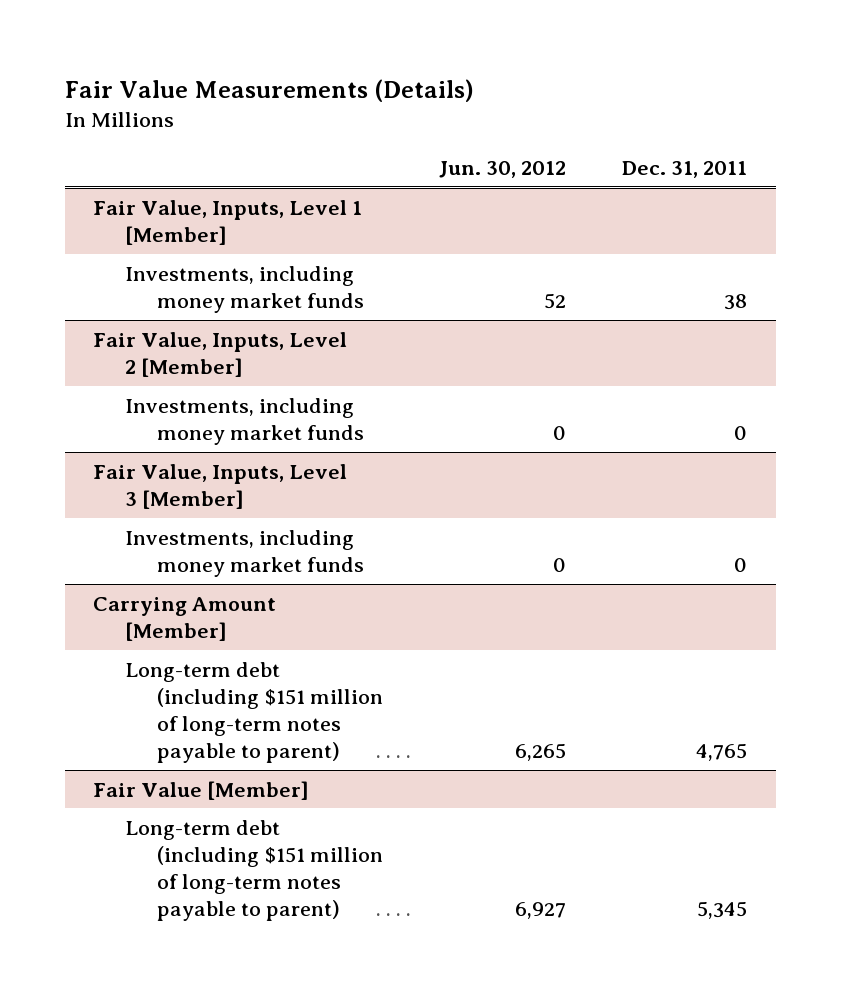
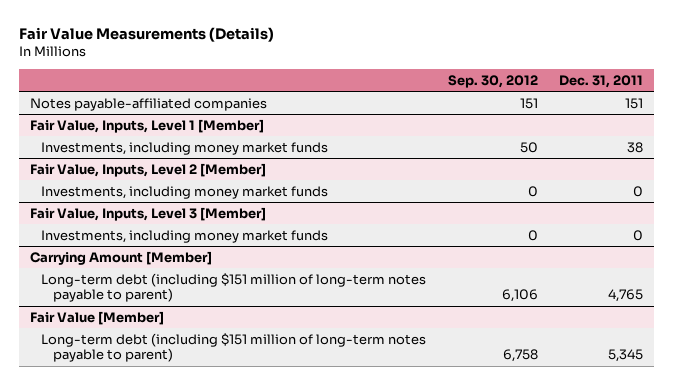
[439,160,567,178] Jun. 30, 2012 -> none
none -> [447,74,538,88] Sep. 30, 2012
none -> [29,97,267,111] Notes payable-affiliated companies

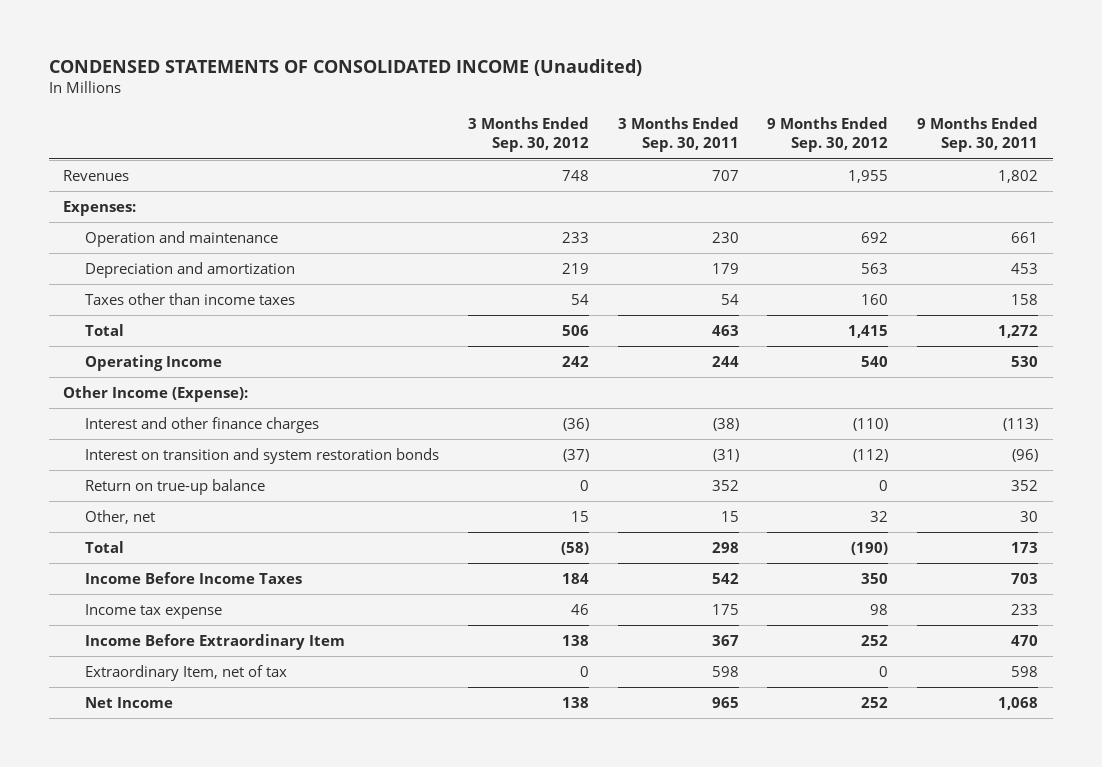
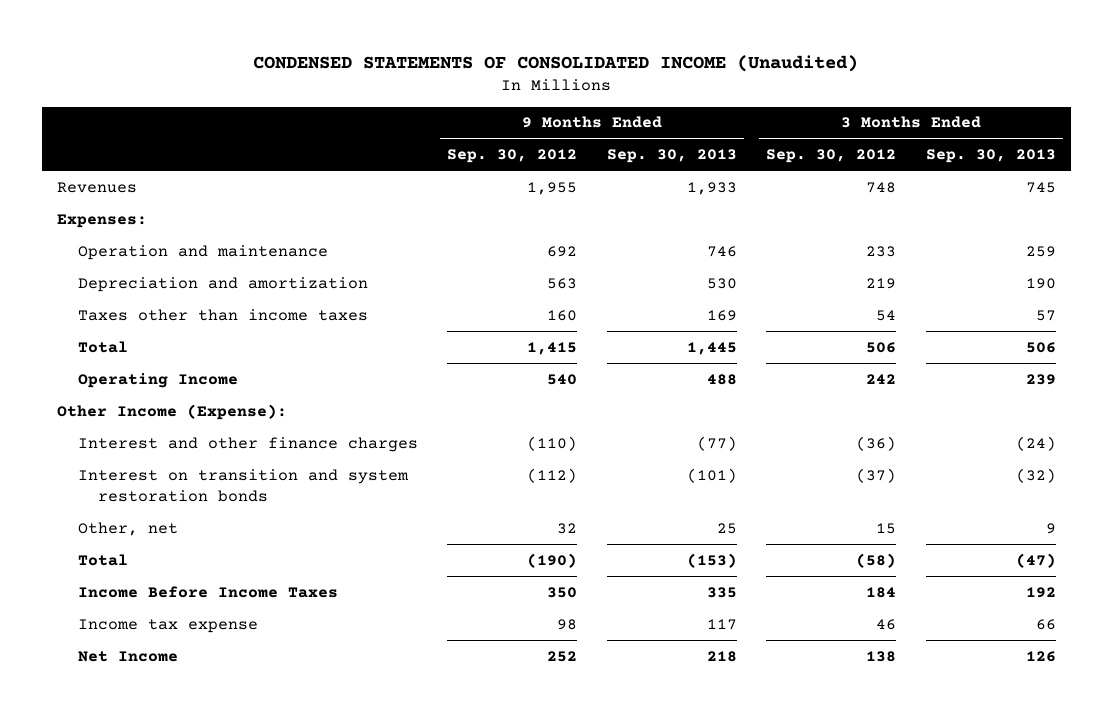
[617,117,739,153] 3 Months Ended Sep. 30, 2011 -> none
[917,117,1039,153] 9 Months Ended Sep. 30, 2011 -> none
none -> [606,149,737,164] Sep. 30, 2013
none -> [925,149,1056,164] Sep. 30, 2013
[84,478,265,495] Return on true-up balance -> none
[84,633,345,650] Income Before Extraordinary Item -> none
[84,664,287,681] Extraordinary Item, net of tax -> none

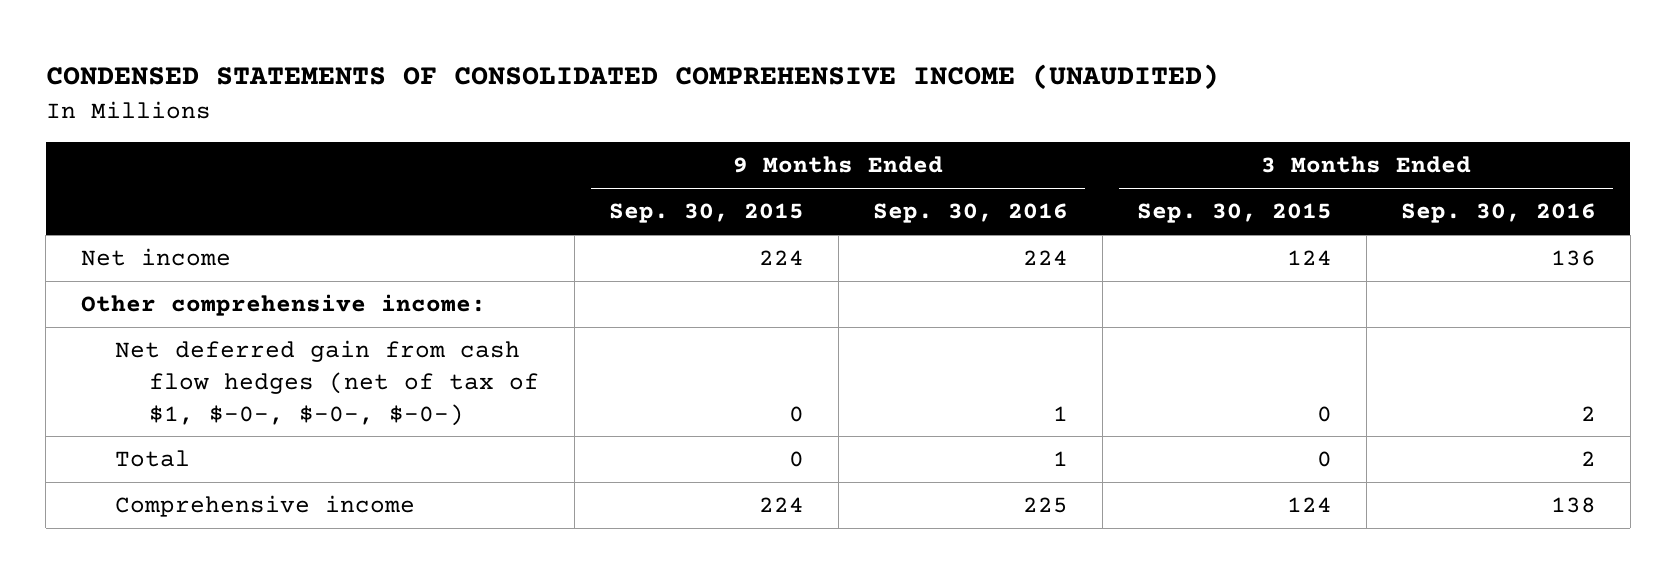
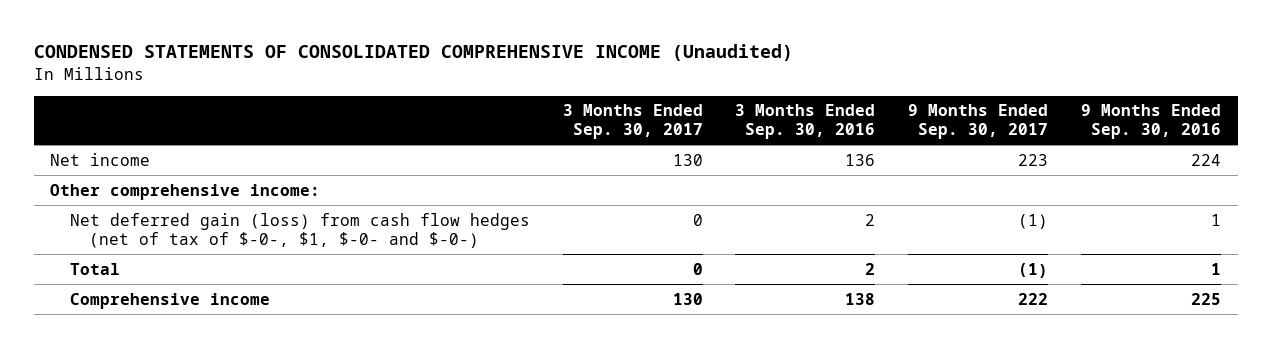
[45,64,1219,91] CONDENSED STATEMENTS OF CONSOLIDATED COMPREHENSIVE INCOME (UNAUDITED) -> [33,44,793,62] CONDENSED STATEMENTS OF CONSOLIDATED COMPREHENSIVE INCOME (Unaudited)
[608,203,804,224] Sep. 30, 2015 -> none
[1136,203,1332,224] Sep. 30, 2015 -> none
none -> [562,104,703,140] 3 Months Ended Sep. 30, 2017
none -> [908,104,1049,140] 9 Months Ended Sep. 30, 2017
[114,340,540,426] Net deferred gain from cash flow hedges (net of tax of $1, $-0-, $-0-, $-0-) -> [69,212,530,248] Net deferred gain (loss) from cash flow hedges (net of tax of $-0-, $1, $-0- and $-0-)

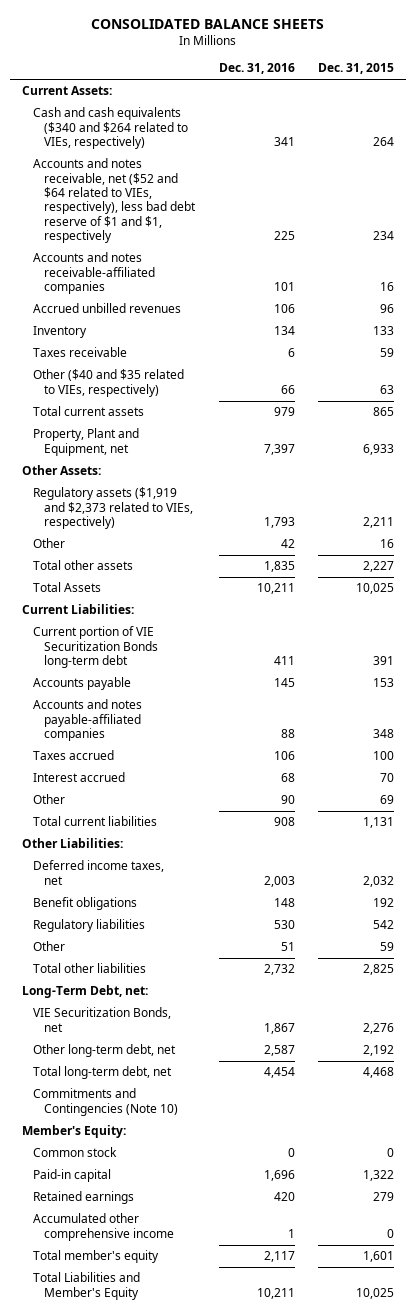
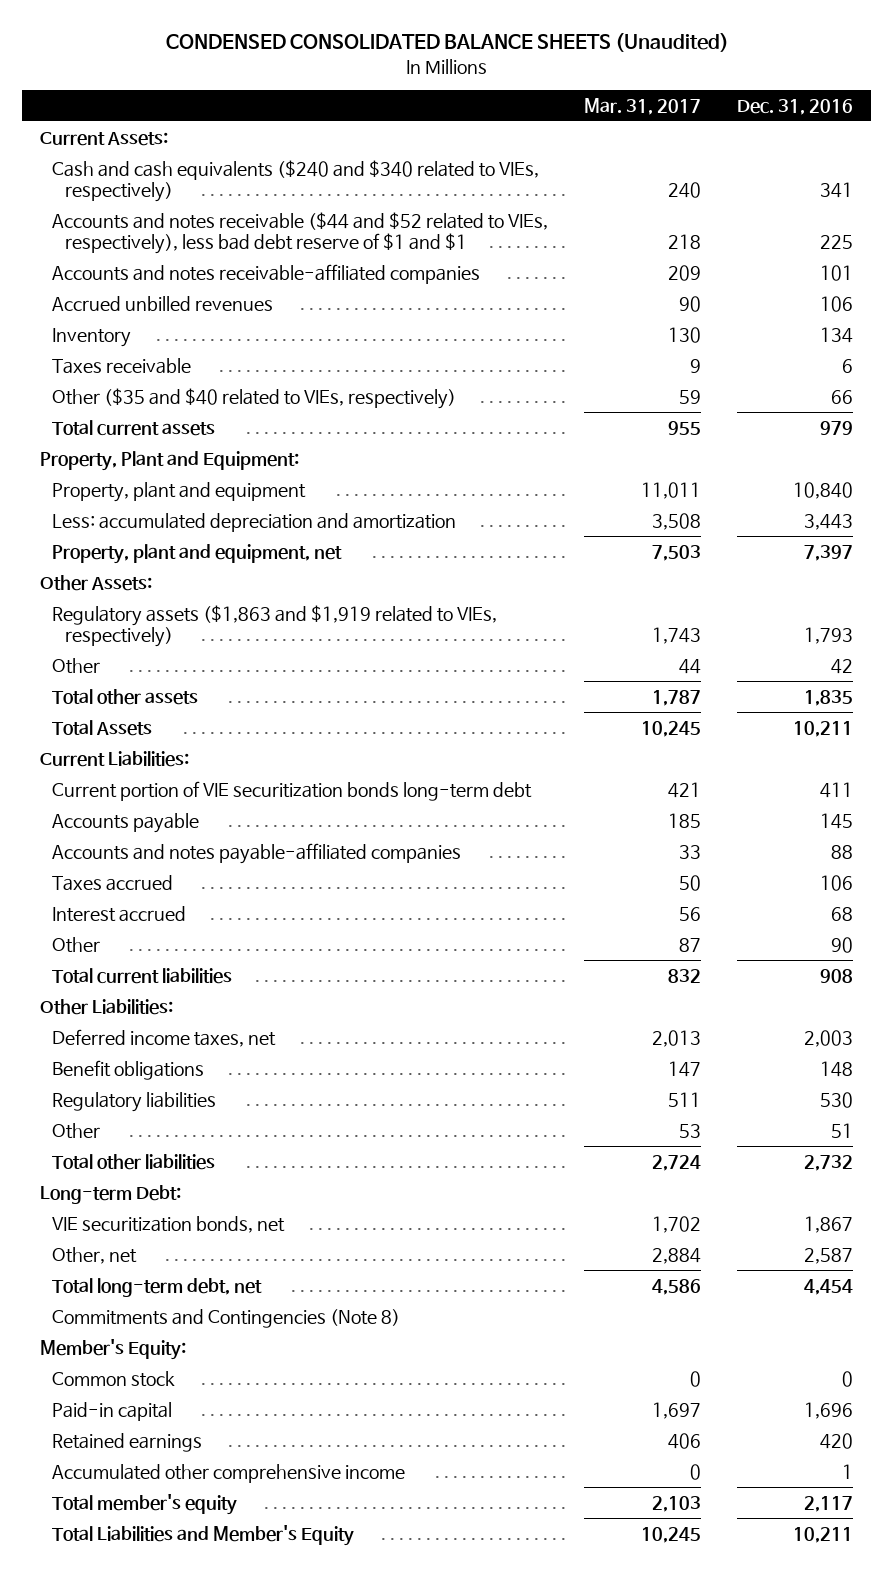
[91,18,325,29] CONSOLIDATED BALANCE SHEETS -> [165,33,729,53] CONDENSED CONSOLIDATED BALANCE SHEETS (Unaudited)
[318,63,395,75] Dec. 31, 2015 -> none
none -> [584,97,702,115] Mar. 31, 2017
[33,107,189,150] Cash and cash equivalents ($340 and $264 related to VIEs, respectively) -> [52,159,540,202] Cash and cash equivalents ($240 and $340 related to VIEs, respectively)
[33,158,197,244] Accounts and notes receivable, net ($52 and $64 related to VIEs, respectively), less bad debt reserve of $1 and $1, respectively -> [52,211,549,254] Accounts and notes receivable ($44 and $52 related to VIEs, respectively), less bad debt reserve of $1 and $1
[33,369,185,397] Other ($40 and $35 related to VIEs, respectively) -> [52,387,457,409] Other ($35 and $40 related to VIEs, respectively)
none -> [40,450,300,471] Property, Plant and Equipment:
none -> [52,481,307,502] Property, plant and equipment
none -> [52,512,457,532] Less: accumulated depreciation and amortization
[33,428,140,456] Property, Plant and Equipment, net -> [52,543,343,564] Property, plant and equipment, net
[33,487,194,530] Regulatory assets ($1,919 and $2,373 related to VIEs, respectively) -> [52,604,498,647] Regulatory assets ($1,863 and $1,919 related to VIEs, respectively)
[33,626,159,669] Current portion of VIE Securitization Bonds long-term debt -> [52,780,533,801] Current portion of VIE securitization bonds long-term debt
[21,985,148,999] Long-Term Debt, net: -> [40,1184,182,1204] Long-term Debt:
[33,1007,172,1032] VIE Securitization Bonds, net -> [52,1215,286,1233] VIE securitization bonds, net
[33,1044,177,1058] Other long-term debt, net -> [52,1246,138,1264] Other, net
[33,1088,179,1116] Commitments and Contingencies (Note 10) -> [52,1308,401,1328] Commitments and Contingencies (Note 8)

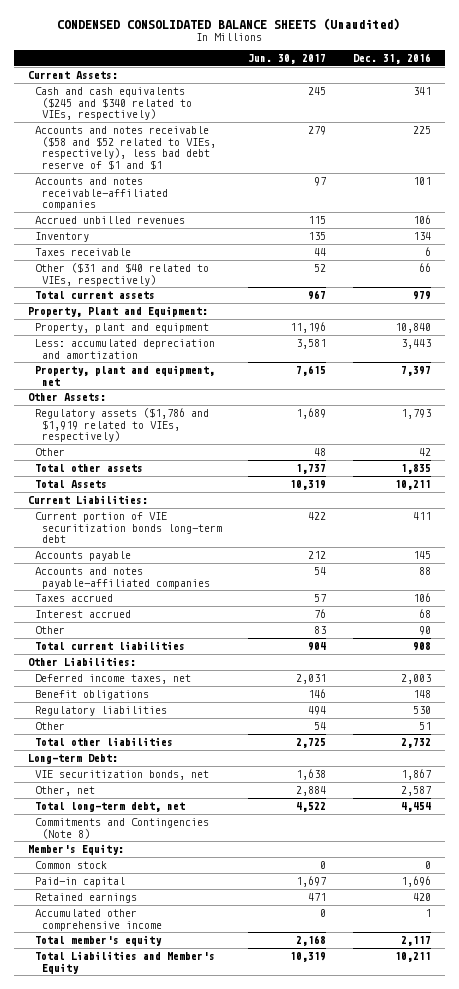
[584,97,702,115] Mar. 31, 2017 -> none
none -> [248,54,327,65] Jun. 30, 2017
[52,159,540,202] Cash and cash equivalents ($240 and $340 related to VIEs, respectively) -> [34,87,192,121] Cash and cash equivalents ($245 and $340 related to VIEs, respectively)
[52,211,549,254] Accounts and notes receivable ($44 and $52 related to VIEs, respectively), less bad debt reserve of $1 and $1 -> [34,126,216,171] Accounts and notes receivable ($58 and $52 related to VIEs, respectively), less bad debt reserve of $1 and $1
[52,387,457,409] Other ($35 and $40 related to VIEs, respectively) -> [34,263,209,286] Other ($31 and $40 related to VIEs, respectively)
[52,604,498,647] Regulatory assets ($1,863 and $1,919 related to VIEs, respectively) -> [34,408,209,443] Regulatory assets ($1,786 and $1,919 related to VIEs, respectively)

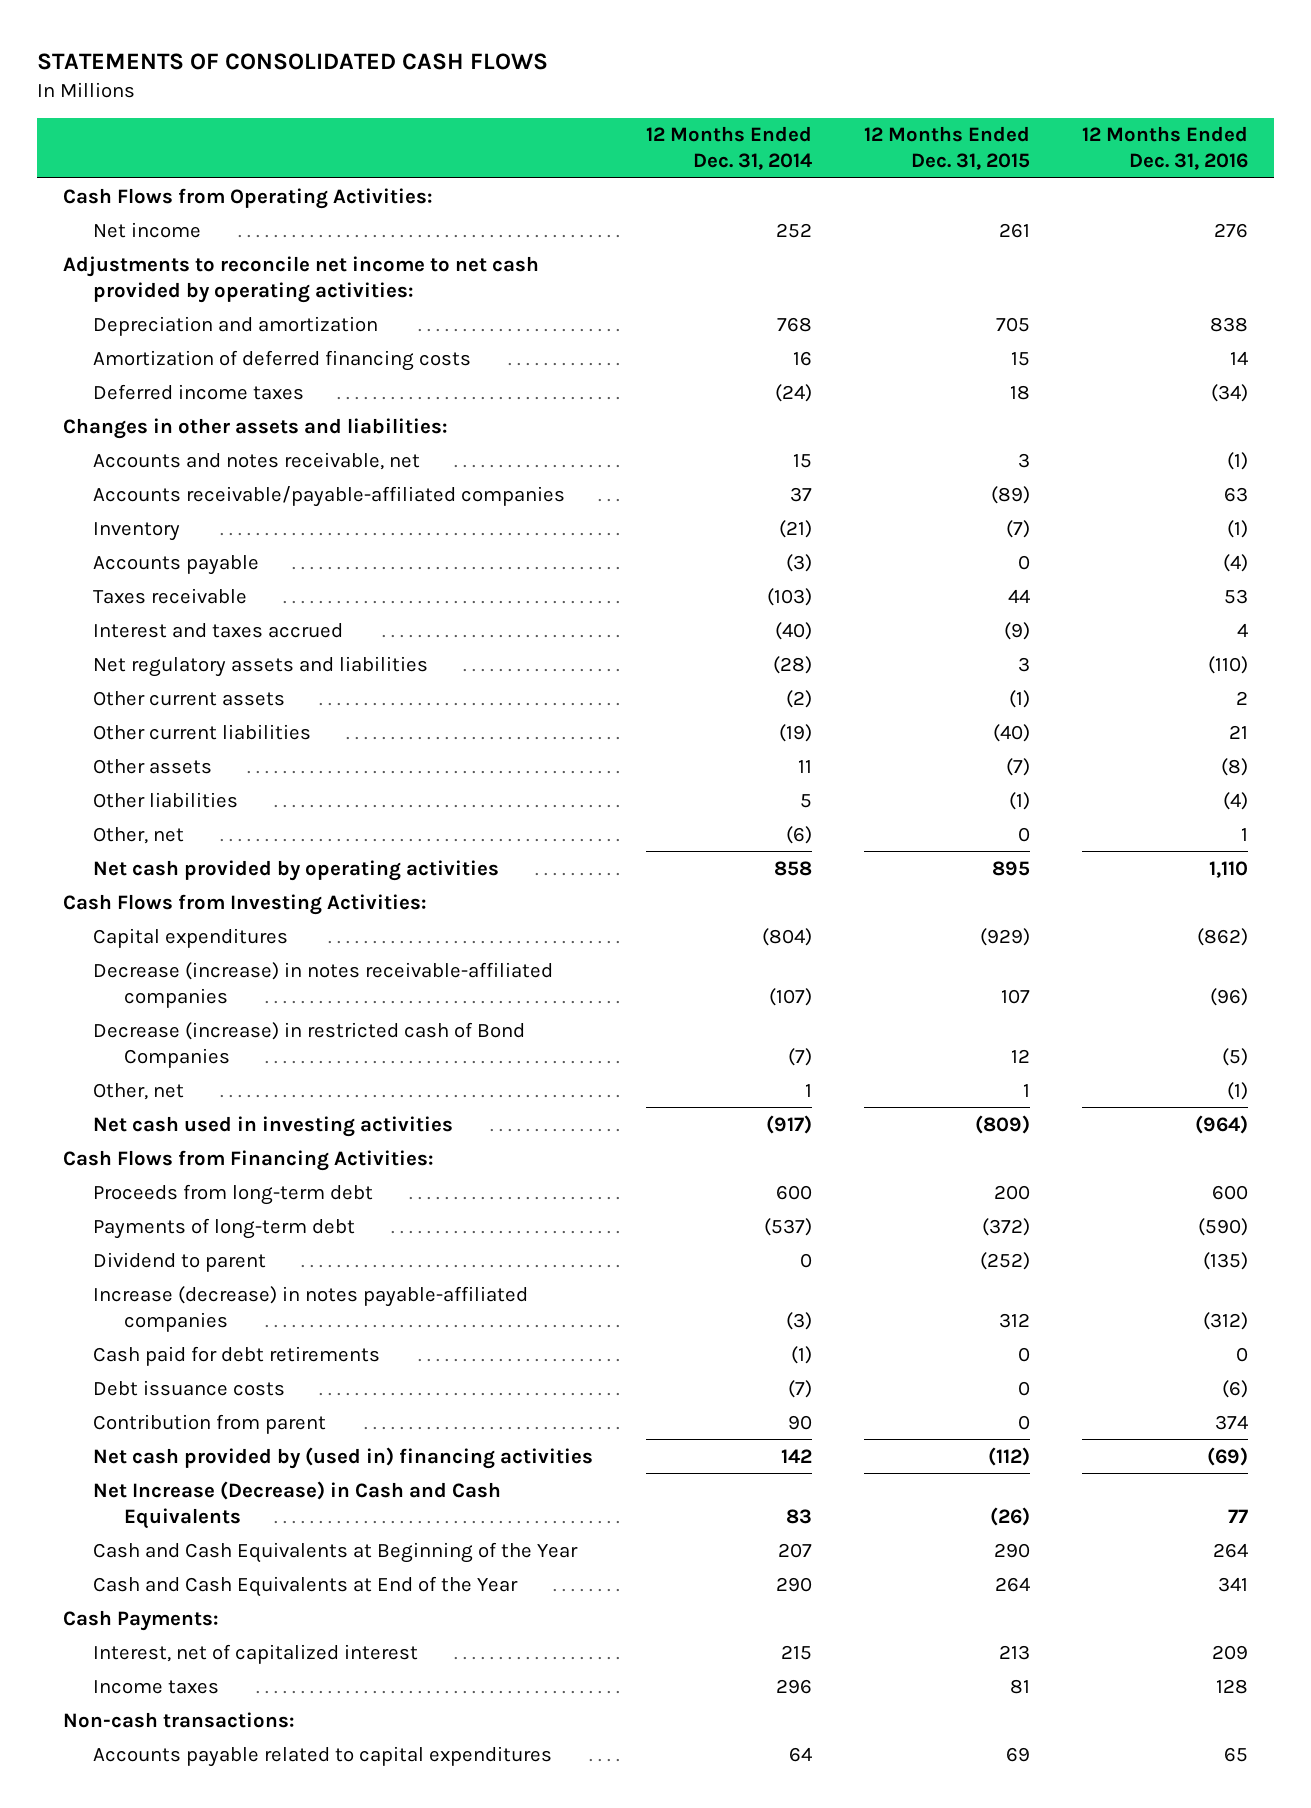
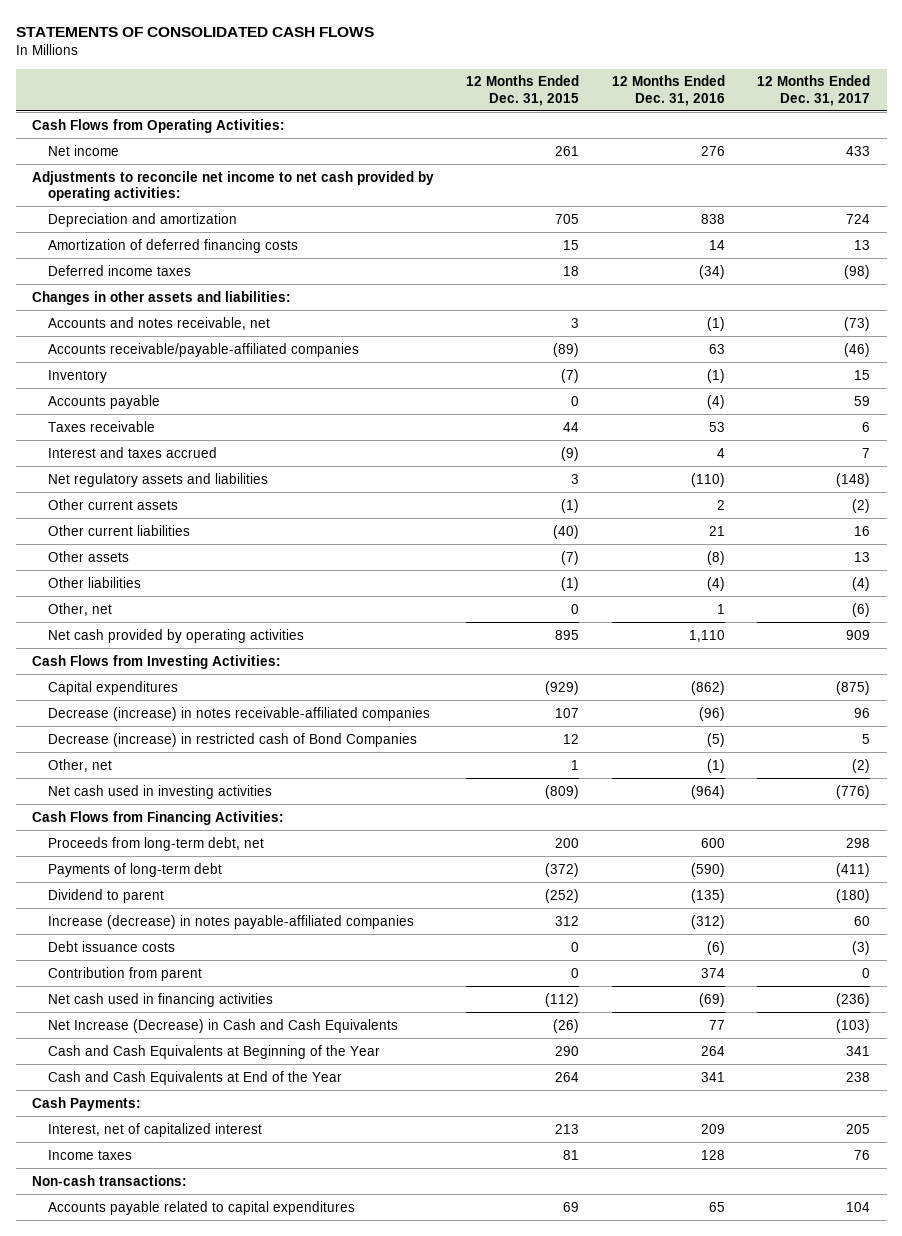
[645,126,812,171] 12 Months Ended Dec. 31, 2014 -> none
none -> [757,75,871,106] 12 Months Ended Dec. 31, 2017
[93,1183,374,1205] Proceeds from long-term debt -> [48,836,265,851] Proceeds from long-term debt, net
[93,1345,381,1366] Cash paid for debt retirements -> none
[93,1446,594,1469] Net cash provided by (used in) financing activities -> [48,992,274,1007] Net cash used in financing activities

